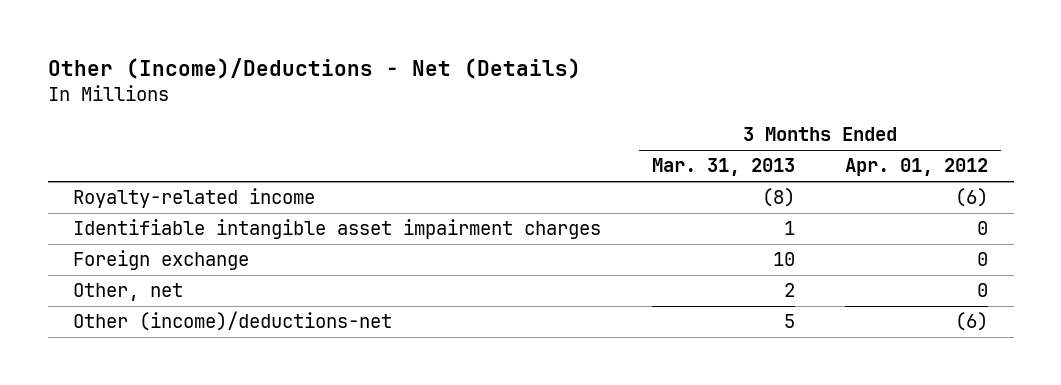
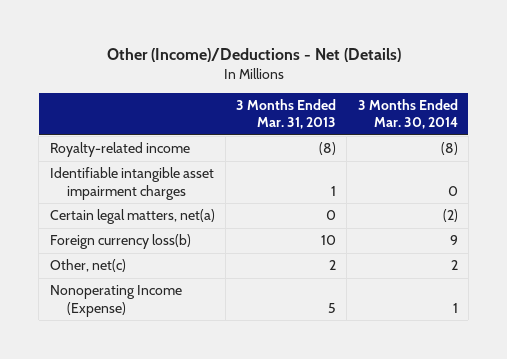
[845,158,989,177] Apr. 01, 2012 -> none
none -> [357,99,458,130] 3 Months Ended Mar. 30, 2014
[72,311,392,332] Other (income)/deductions-net -> none
none -> [49,209,215,225] Certain legal matters, net(a)
[72,250,249,271] Foreign exchange -> [49,234,191,250] Foreign currency loss(b)
[72,283,183,302] Other, net -> [49,259,126,273] Other, net(c)
none -> [49,285,182,317] Nonoperating Income (Expense)

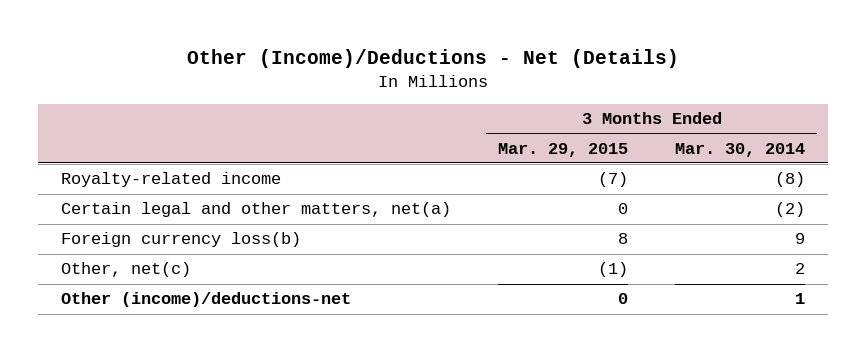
[236,99,337,130] 3 Months Ended Mar. 31, 2013 -> none
none -> [498,142,629,157] Mar. 29, 2015
[49,167,214,200] Identifiable intangible asset impairment charges -> none
[49,209,215,225] Certain legal matters, net(a) -> [61,202,452,218] Certain legal and other matters, net(a)
[49,285,182,317] Nonoperating Income (Expense) -> [61,292,352,308] Other (income)/deductions-net

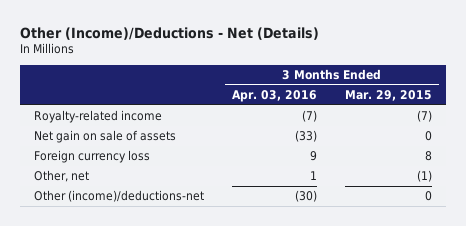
[674,142,805,157] Mar. 30, 2014 -> none
none -> [231,90,317,103] Apr. 03, 2016
[61,202,452,218] Certain legal and other matters, net(a) -> none
none -> [33,130,176,144] Net gain on sale of assets
[61,232,302,248] Foreign currency loss(b) -> [33,150,150,164] Foreign currency loss
[61,262,192,278] Other, net(c) -> [33,170,89,183] Other, net

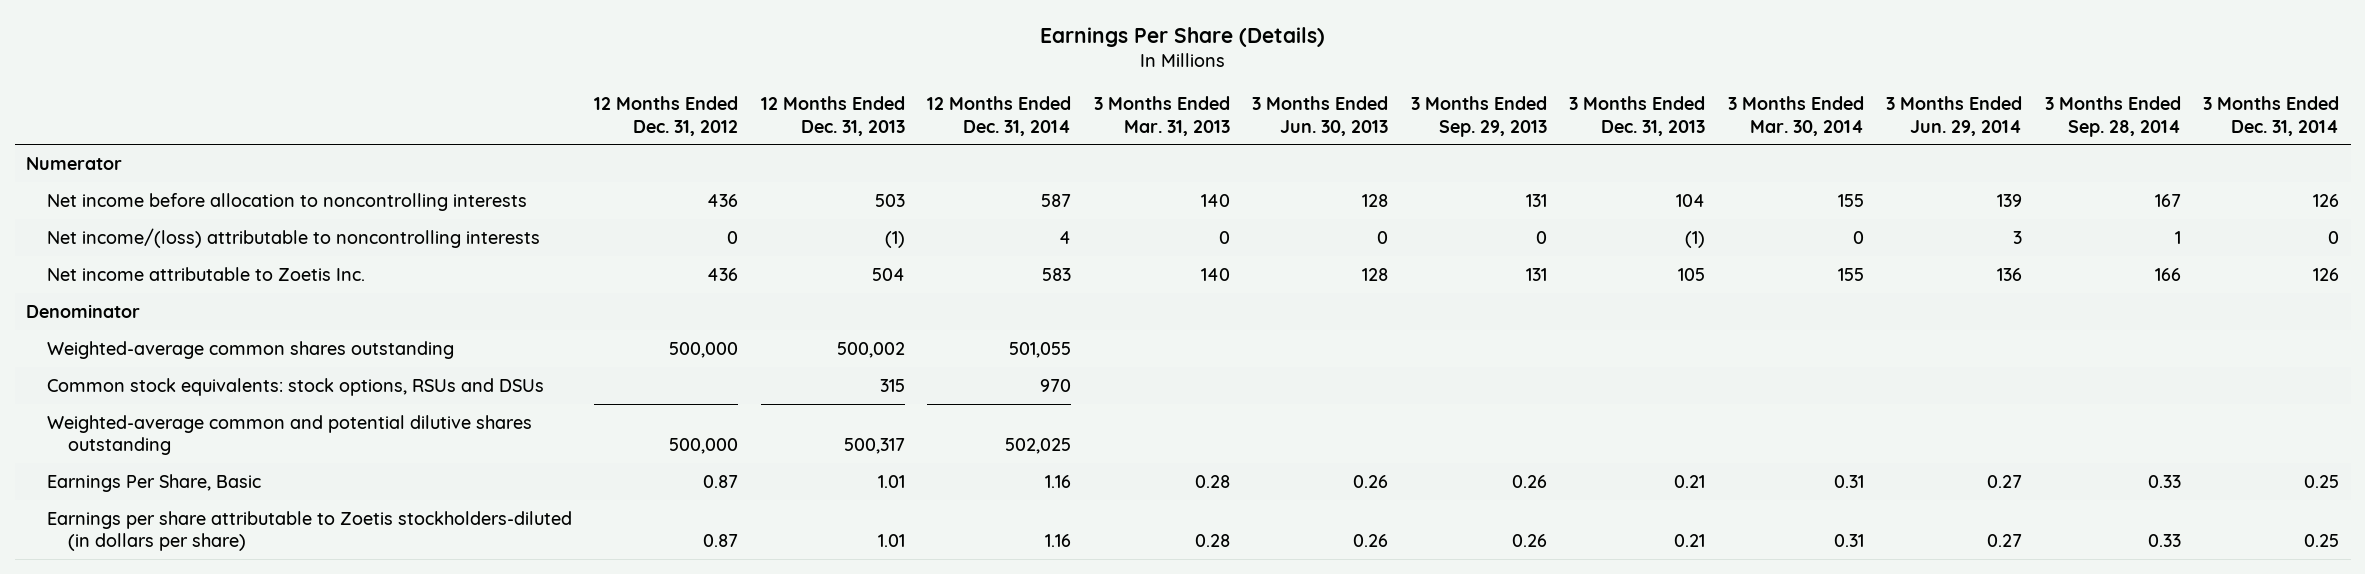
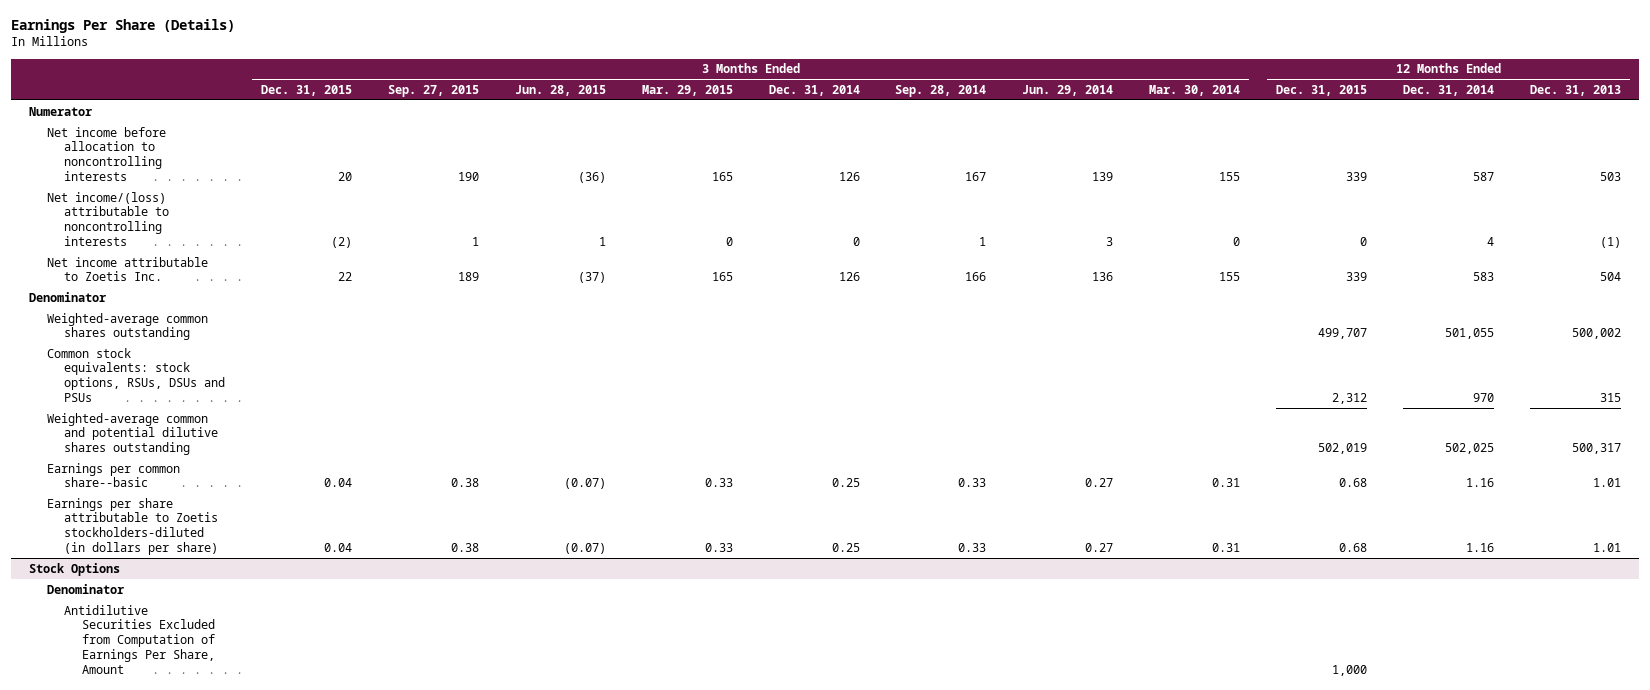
[594,95,739,136] 12 Months Ended Dec. 31, 2012 -> none
[1093,95,1230,136] 3 Months Ended Mar. 31, 2013 -> none
[1252,95,1389,136] 3 Months Ended Jun. 30, 2013 -> none
[1410,95,1547,137] 3 Months Ended Sep. 29, 2013 -> none
[1569,95,1706,136] 3 Months Ended Dec. 31, 2013 -> none
none -> [261,84,353,96] Dec. 31, 2015
none -> [387,84,479,97] Sep. 27, 2015
none -> [514,84,606,96] Jun. 28, 2015
none -> [641,84,733,96] Mar. 29, 2015
none -> [1276,84,1368,96] Dec. 31, 2015
[46,377,544,396] Common stock equivalents: stock options, RSUs and DSUs -> [46,347,226,402] Common stock equivalents: stock options, RSUs, DSUs and PSUs
[46,473,261,492] Earnings Per Share, Basic -> [46,462,180,488] Earnings per common share--basic
none -> [29,562,121,576] Stock Options
none -> [46,583,124,594] Denominator
none -> [64,604,215,674] Antidilutive Securities Excluded from Computation of Earnings Per Share, Amount

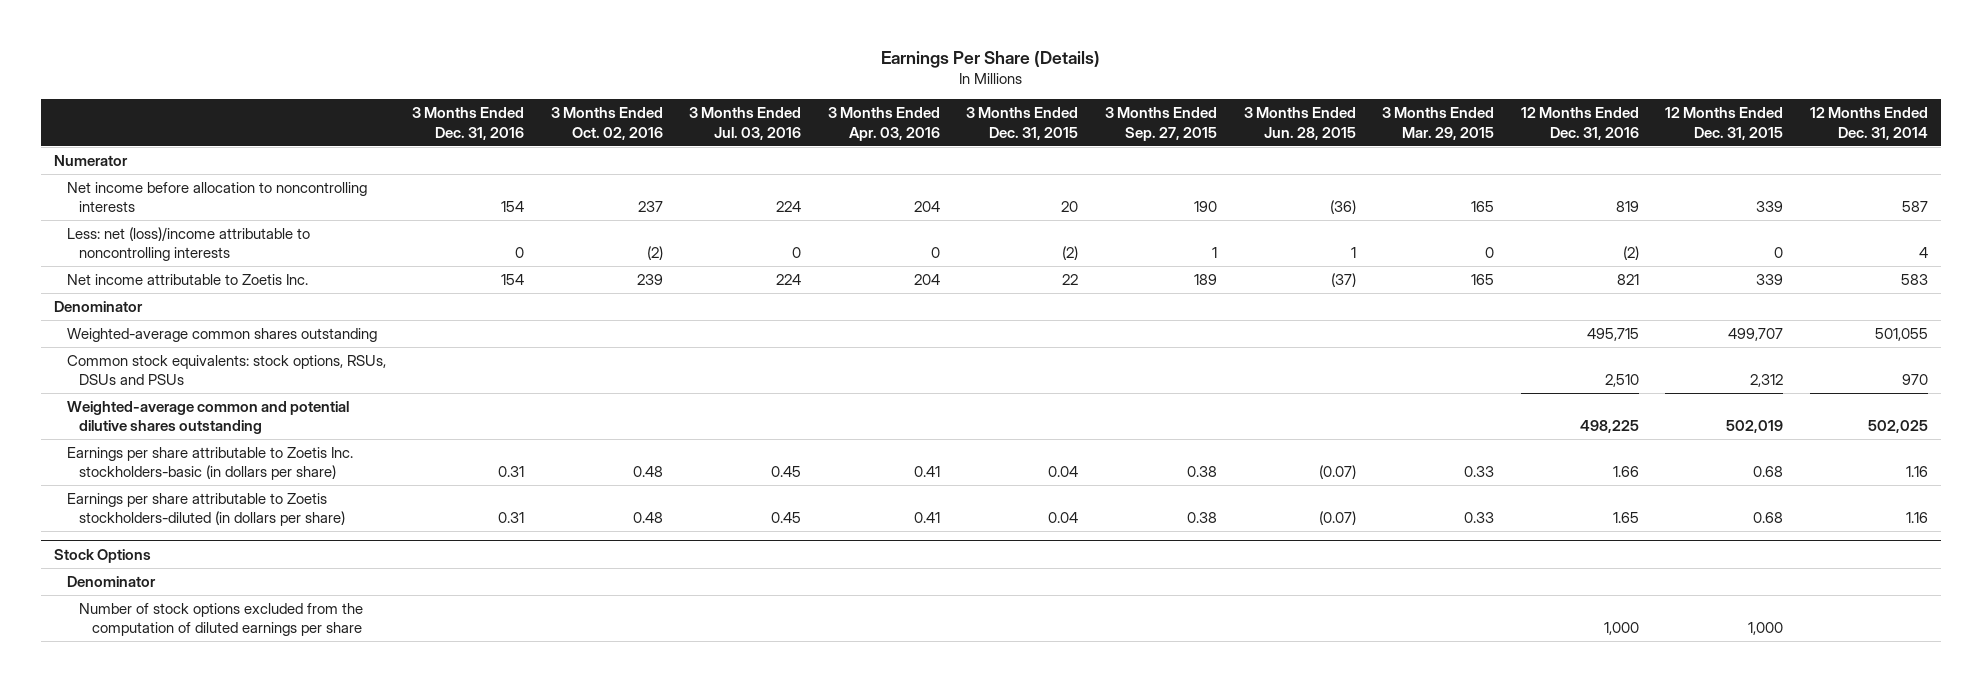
[768,84,860,96] Dec. 31, 2014 -> none
[895,84,987,97] Sep. 28, 2014 -> none
[1022,84,1114,96] Jun. 29, 2014 -> none
[1149,84,1241,96] Mar. 30, 2014 -> none
[1529,84,1621,96] Dec. 31, 2013 -> none
none -> [412,107,525,140] 3 Months Ended Dec. 31, 2016
none -> [550,107,663,140] 3 Months Ended Oct. 02, 2016
none -> [689,107,802,140] 3 Months Ended Jul. 03, 2016
none -> [827,107,940,141] 3 Months Ended Apr. 03, 2016
none -> [1520,107,1639,140] 12 Months Ended Dec. 31, 2016
[46,191,170,246] Net income/(loss) attributable to noncontrolling interests -> [66,227,310,262] Less: net (loss)/income attributable to noncontrolling interests
[46,462,180,488] Earnings per common share--basic -> [66,447,353,481] Earnings per share attributable to Zoetis Inc. stockholders-basic (in dollars per share)
[64,604,215,674] Antidilutive Securities Excluded from Computation of Earnings Per Share, Amount -> [79,603,364,637] Number of stock options excluded from the computation of diluted earnings per share

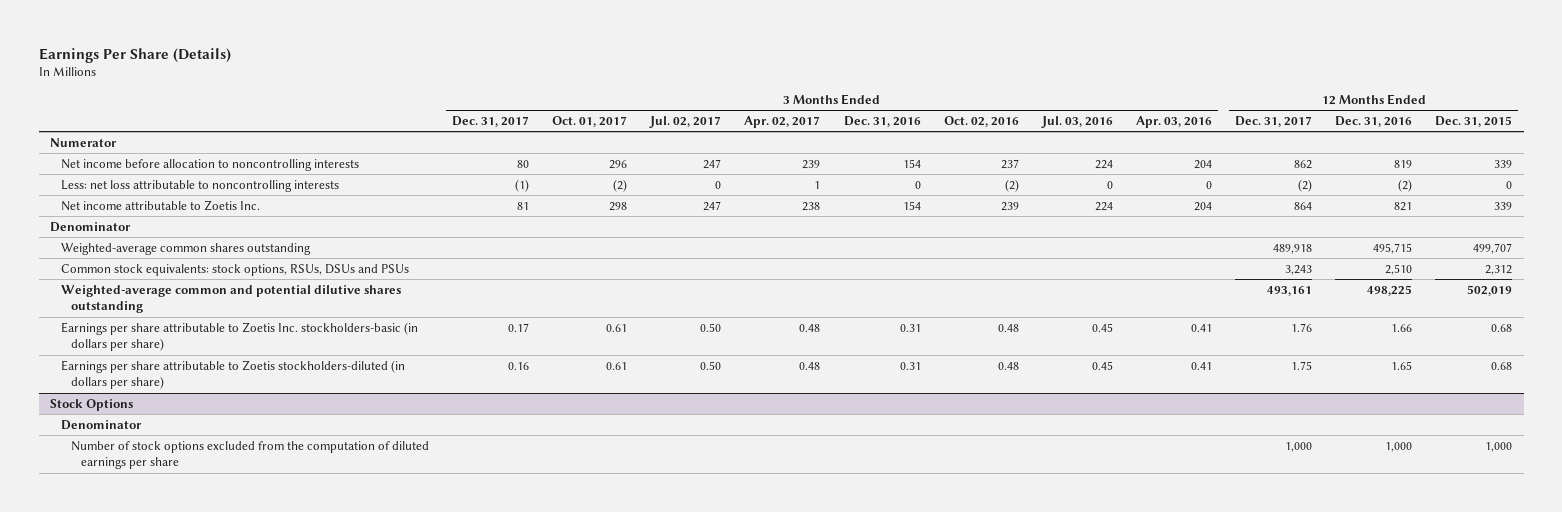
[966,107,1079,140] 3 Months Ended Dec. 31, 2015 -> none
[1104,107,1217,141] 3 Months Ended Sep. 27, 2015 -> none
[1243,107,1356,140] 3 Months Ended Jun. 28, 2015 -> none
[1382,107,1495,140] 3 Months Ended Mar. 29, 2015 -> none
[1809,107,1928,140] 12 Months Ended Dec. 31, 2014 -> none
none -> [452,115,530,127] Dec. 31, 2017
none -> [552,115,628,127] Oct. 01, 2017
none -> [649,115,722,128] Jul. 02, 2017
none -> [744,115,821,128] Apr. 02, 2017
none -> [1235,115,1313,127] Dec. 31, 2017
[66,227,310,262] Less: net (loss)/income attributable to noncontrolling interests -> [60,179,339,192] Less: net loss attributable to noncontrolling interests

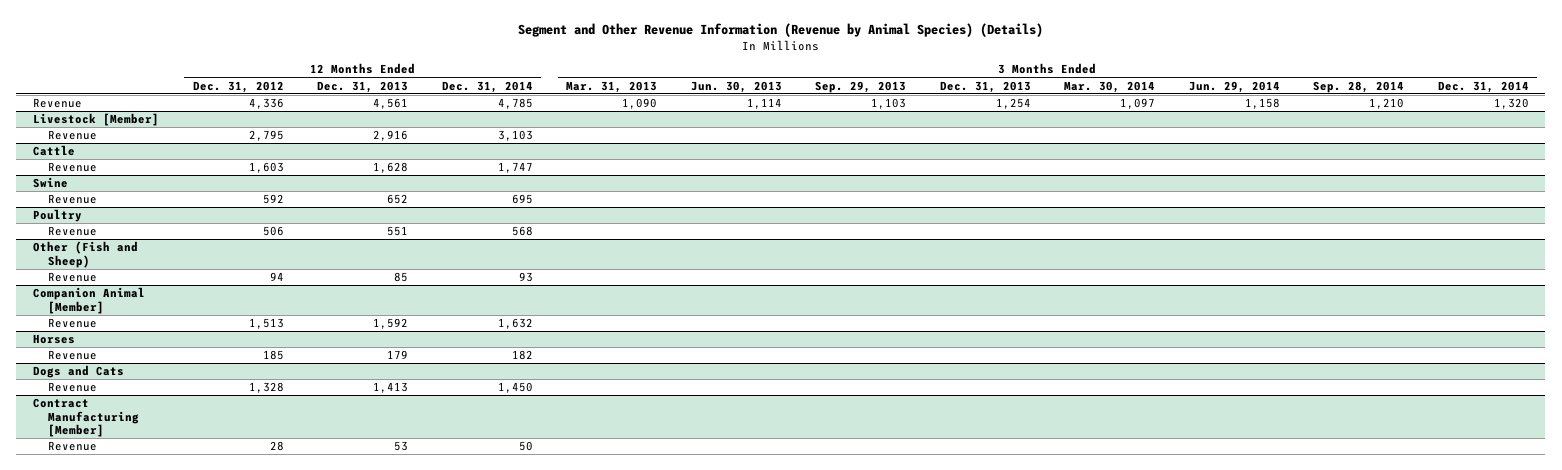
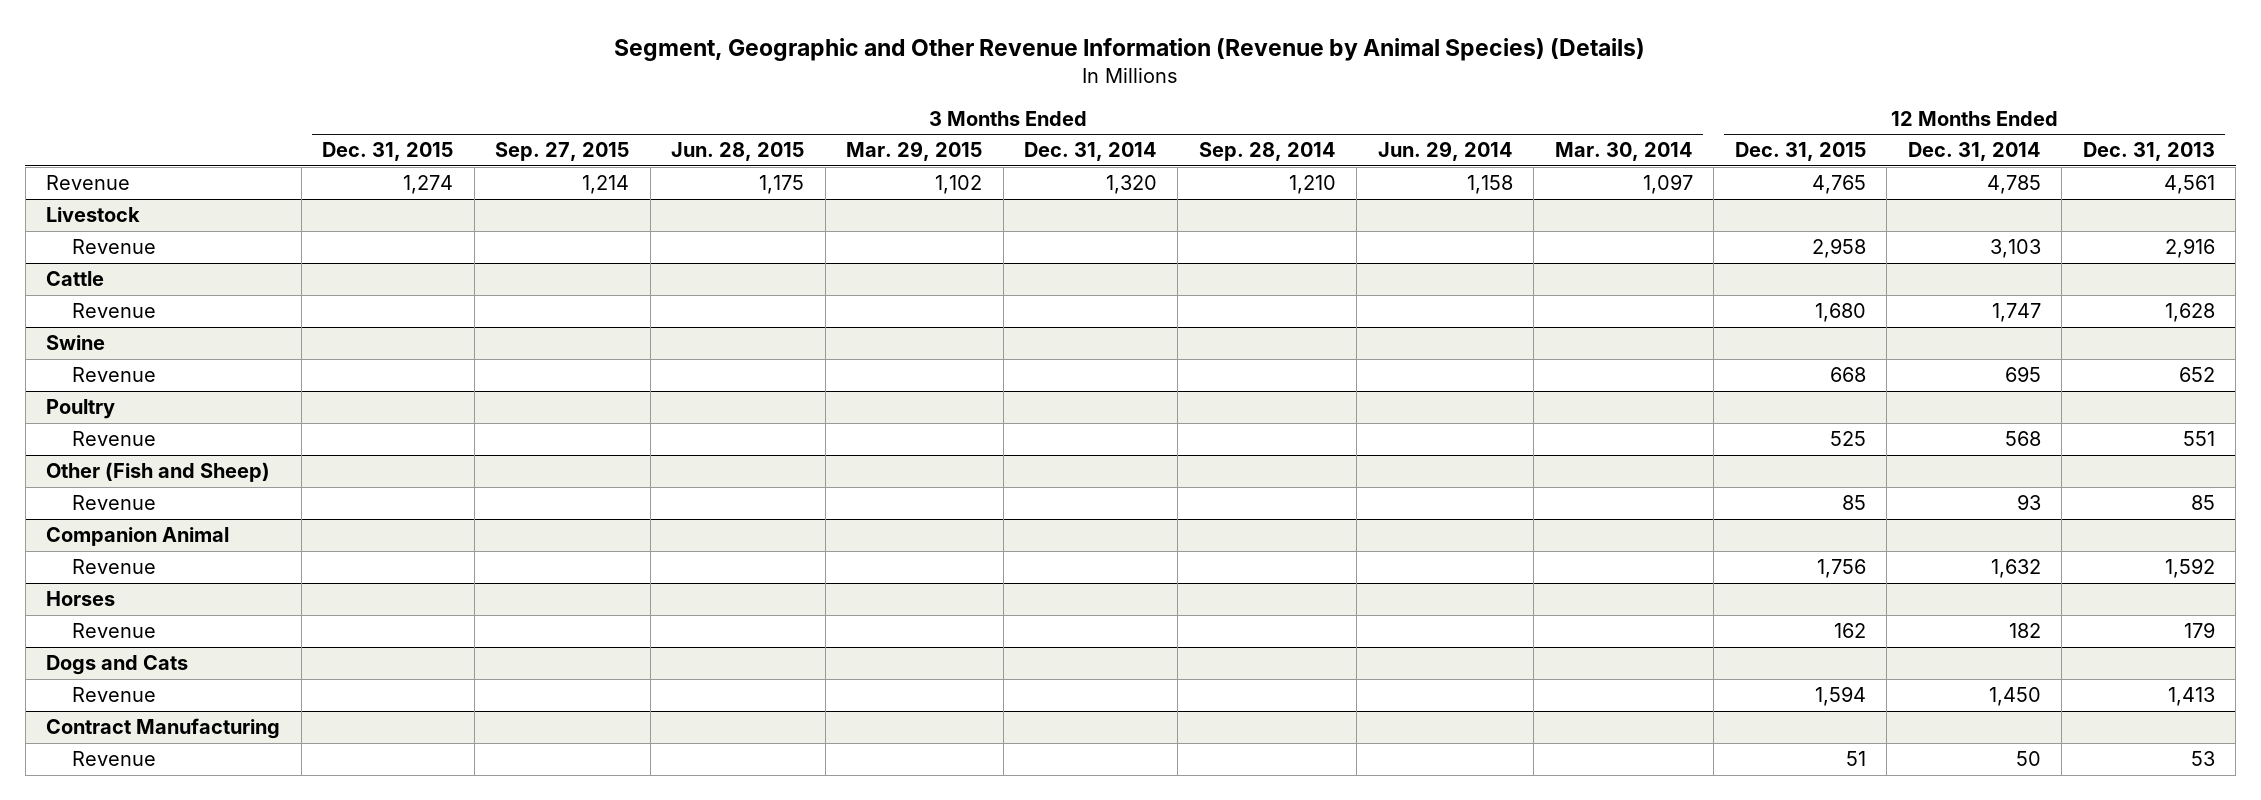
[517,23,1043,38] Segment and Other Revenue Information (Revenue by Animal Species) (Details) -> [614,37,1646,61] Segment, Geographic and Other Revenue Information (Revenue by Animal Species) (Details)
[192,80,284,93] Dec. 31, 2012 -> none
[566,80,658,93] Mar. 31, 2013 -> none
[690,80,782,93] Jun. 30, 2013 -> none
[815,80,907,93] Sep. 29, 2013 -> none
[939,80,1031,93] Dec. 31, 2013 -> none
none -> [322,142,454,162] Dec. 31, 2015
none -> [495,142,630,162] Sep. 27, 2015
none -> [671,142,805,162] Jun. 28, 2015
none -> [846,141,983,162] Mar. 29, 2015
none -> [1734,142,1866,162] Dec. 31, 2015
[33,113,160,127] Livestock [Member] -> [46,207,141,223] Livestock
[33,287,146,314] Companion Animal [Member] -> [46,527,230,547] Companion Animal
[33,398,140,438] Contract Manufacturing [Member] -> [46,718,281,740] Contract Manufacturing

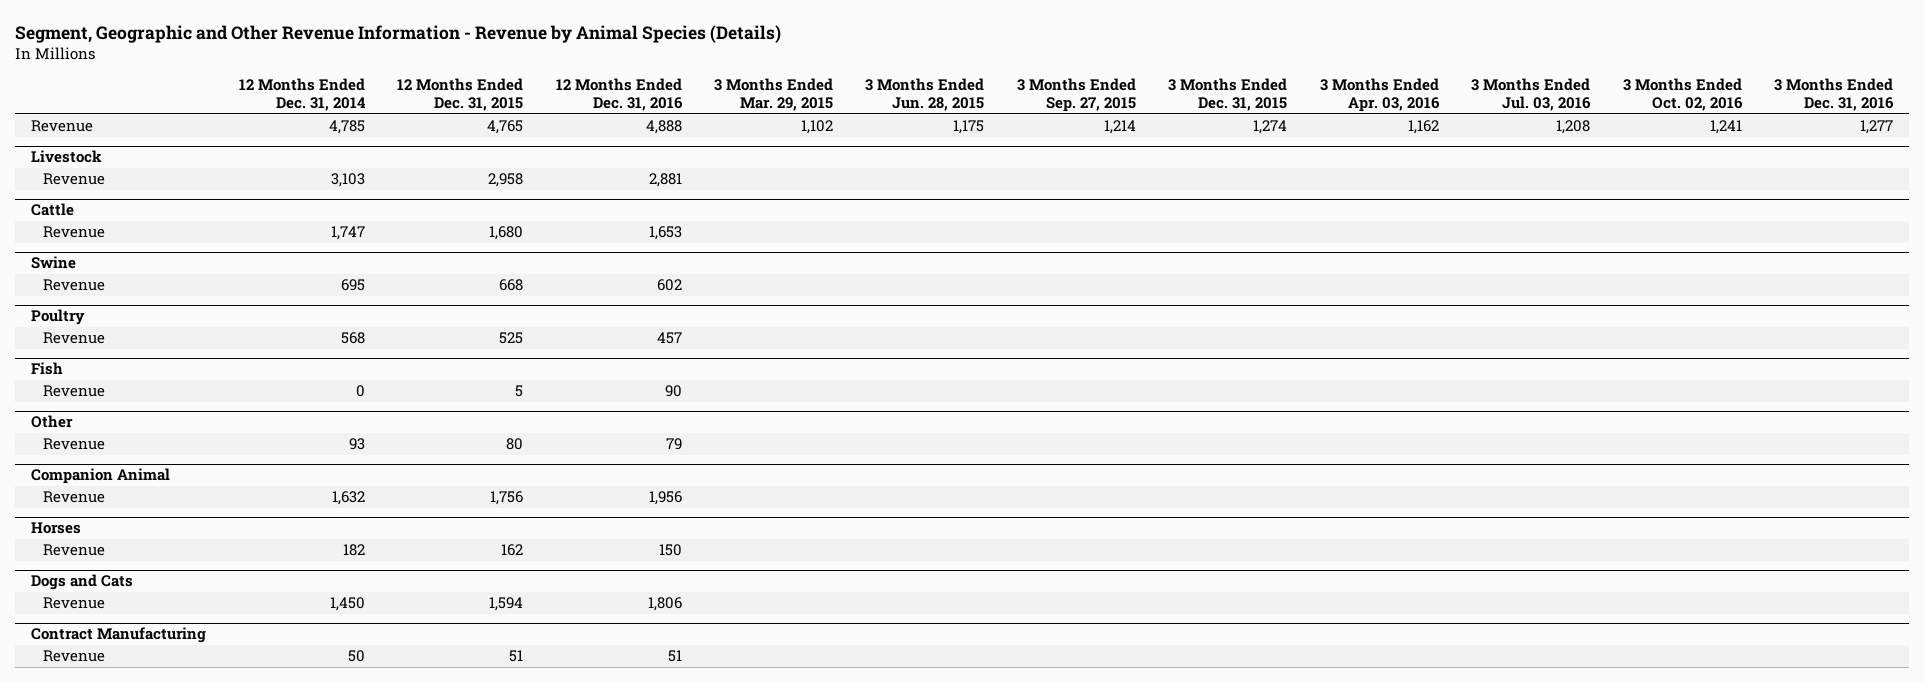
[614,37,1646,61] Segment, Geographic and Other Revenue Information (Revenue by Animal Species) (Details) -> [15,24,782,43] Segment, Geographic and Other Revenue Information - Revenue by Animal Species (Details)
[1024,142,1158,162] Dec. 31, 2014 -> none
[1198,142,1336,162] Sep. 28, 2014 -> none
[1377,141,1513,162] Jun. 29, 2014 -> none
[1554,142,1693,162] Mar. 30, 2014 -> none
[2082,142,2215,162] Dec. 31, 2013 -> none
none -> [555,78,683,112] 12 Months Ended Dec. 31, 2016
none -> [1319,78,1440,113] 3 Months Ended Apr. 03, 2016
none -> [1471,78,1592,112] 3 Months Ended Jul. 03, 2016
none -> [1622,78,1743,112] 3 Months Ended Oct. 02, 2016
none -> [1773,78,1894,112] 3 Months Ended Dec. 31, 2016
[46,462,271,483] Other (Fish and Sheep) -> none
none -> [31,362,64,376] Fish
[1841,495,1866,511] 85 -> [515,385,524,398] 5
[2016,494,2041,511] 93 -> [355,385,365,398] 0
none -> [31,415,74,429] Other
none -> [42,438,105,451] Revenue

